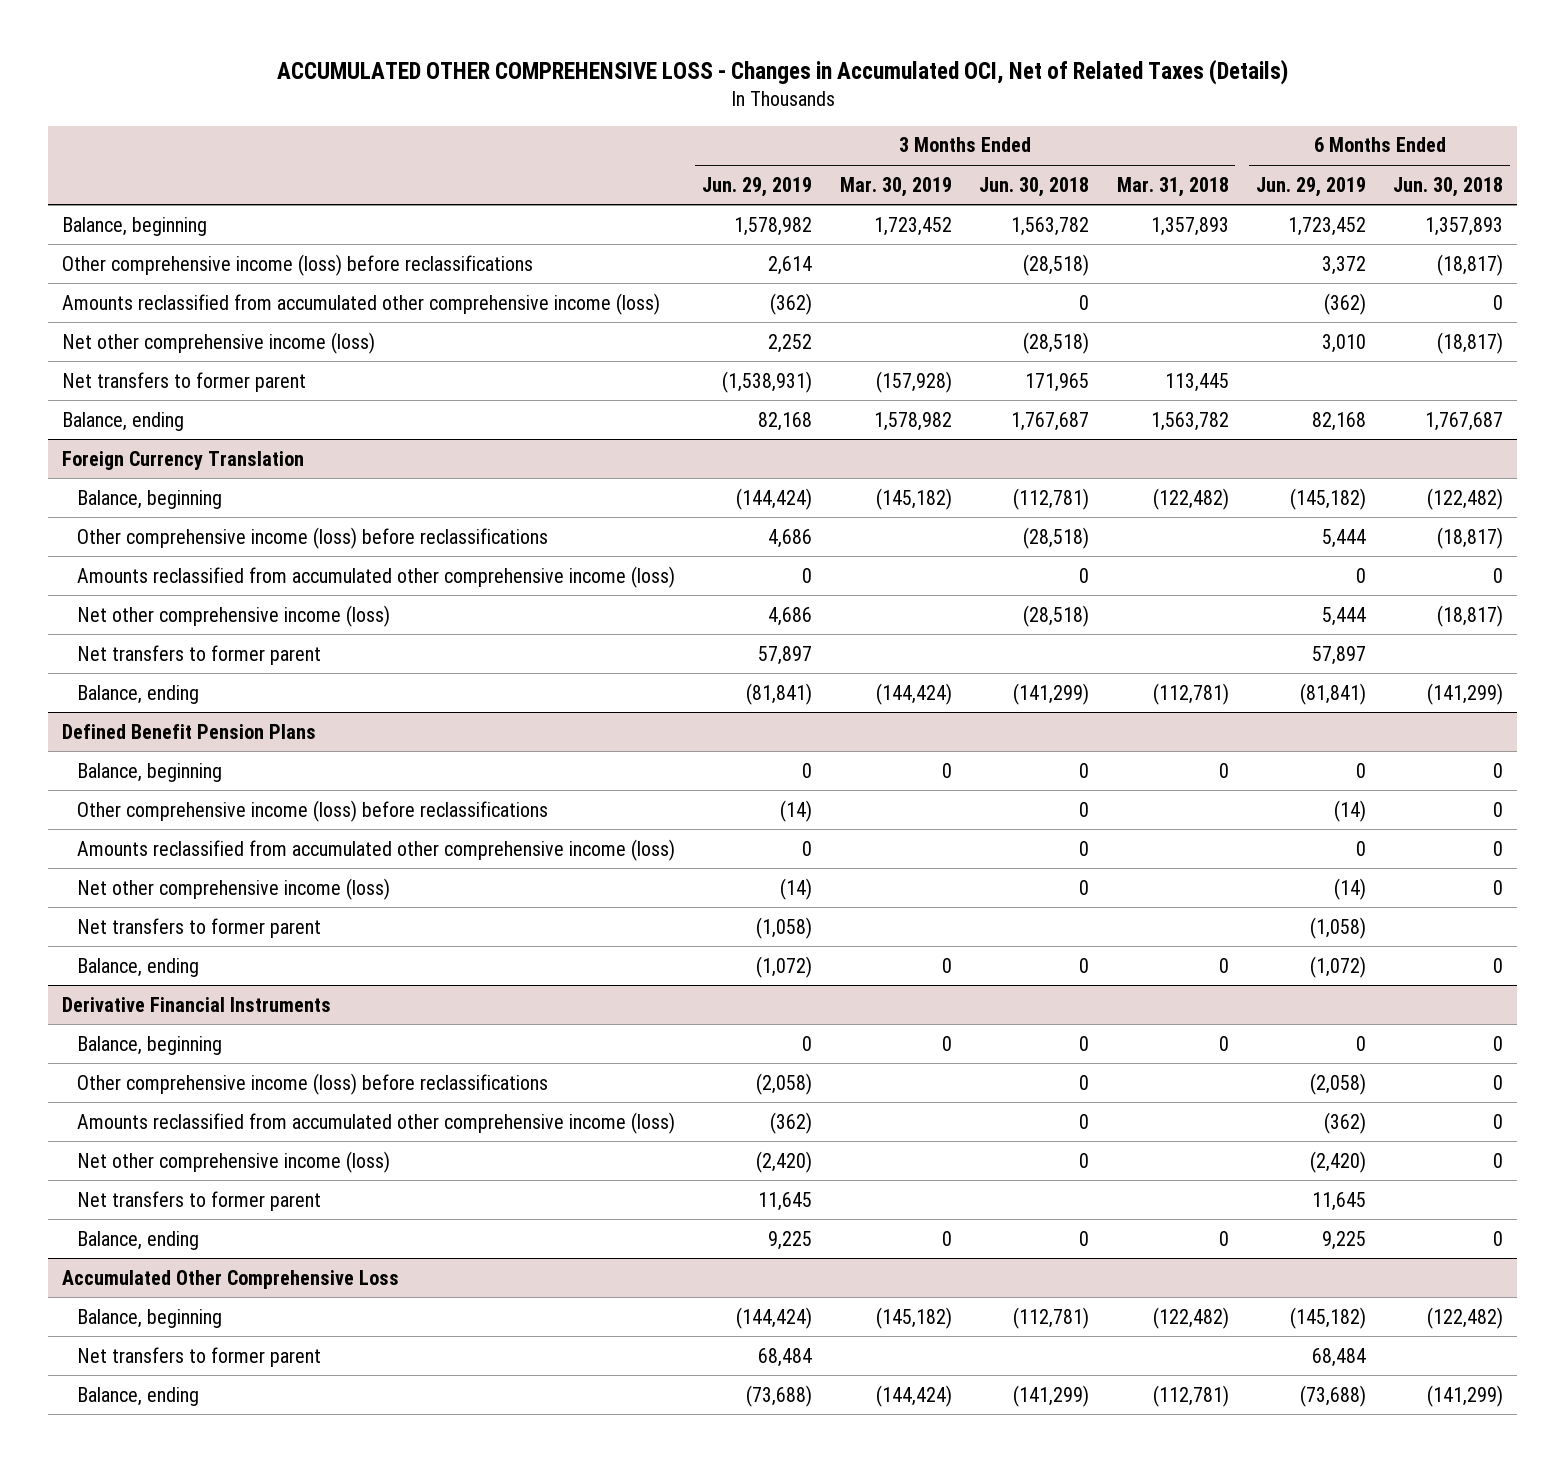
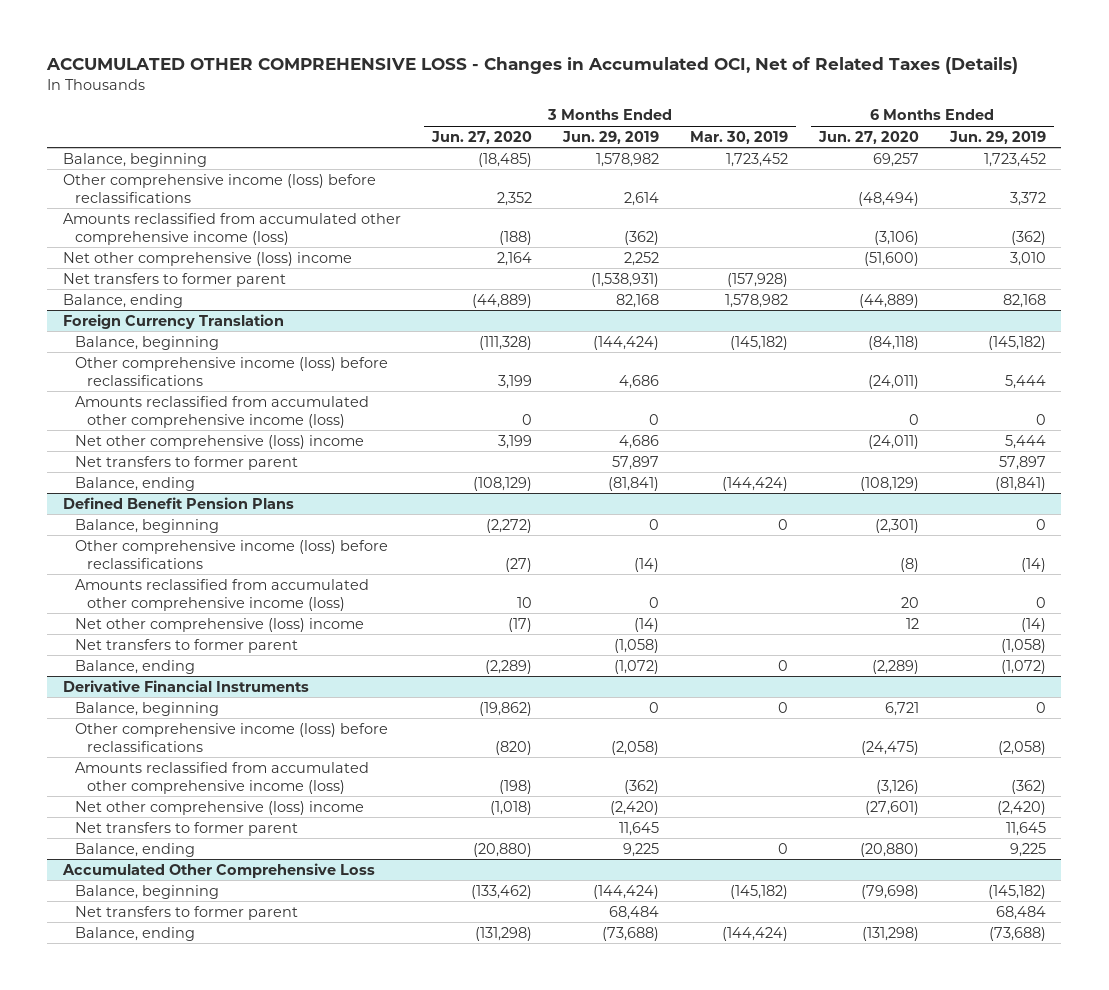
[979,176,1090,197] Jun. 30, 2018 -> none
[1116,176,1229,197] Mar. 31, 2018 -> none
[1393,176,1504,197] Jun. 30, 2018 -> none
none -> [430,130,532,144] Jun. 27, 2020
none -> [817,130,919,144] Jun. 27, 2020
[62,331,376,354] Net other comprehensive income (loss) -> [62,251,352,266] Net other comprehensive (loss) income
[76,604,390,627] Net other comprehensive income (loss) -> [74,434,364,449] Net other comprehensive (loss) income
[76,877,390,900] Net other comprehensive income (loss) -> [74,617,364,632] Net other comprehensive (loss) income
[76,1150,390,1173] Net other comprehensive income (loss) -> [74,800,364,815] Net other comprehensive (loss) income

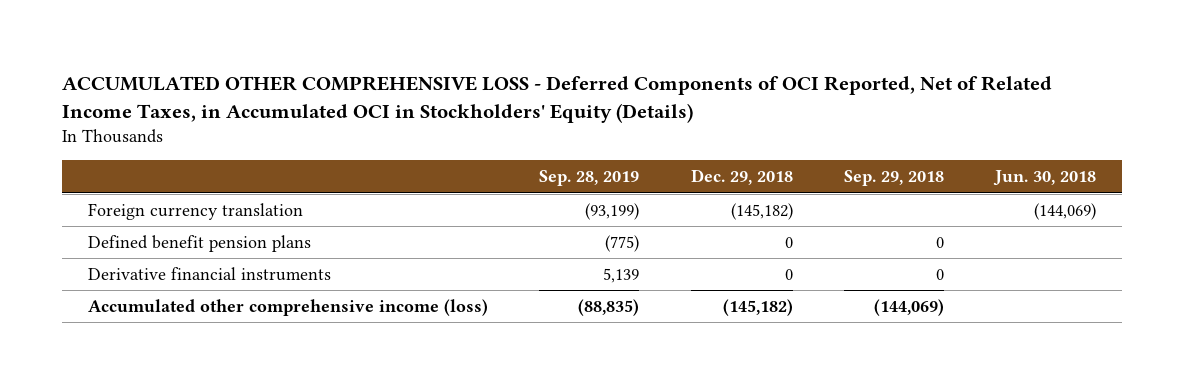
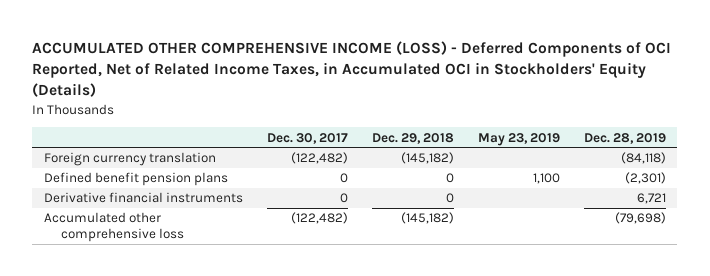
[62,76,1053,124] ACCUMULATED OTHER COMPREHENSIVE LOSS - Deferred Components of OCI Reported, Net of Related Income Taxes, in Accumulated OCI in Stockholders' Equity (Details) -> [32,41,672,98] ACCUMULATED OTHER COMPREHENSIVE INCOME (LOSS) - Deferred Components of OCI Reported, Net of Related Income Taxes, in Accumulated OCI in Stockholders' Equity (Details)
[539,170,640,187] Sep. 28, 2019 -> none
[843,170,944,187] Sep. 29, 2018 -> none
[993,170,1097,187] Jun. 30, 2018 -> none
none -> [267,132,349,144] Dec. 30, 2017
none -> [477,132,560,146] May 23, 2019
none -> [583,132,666,144] Dec. 28, 2019
[87,299,488,317] Accumulated other comprehensive income (loss) -> [44,212,185,243] Accumulated other comprehensive loss

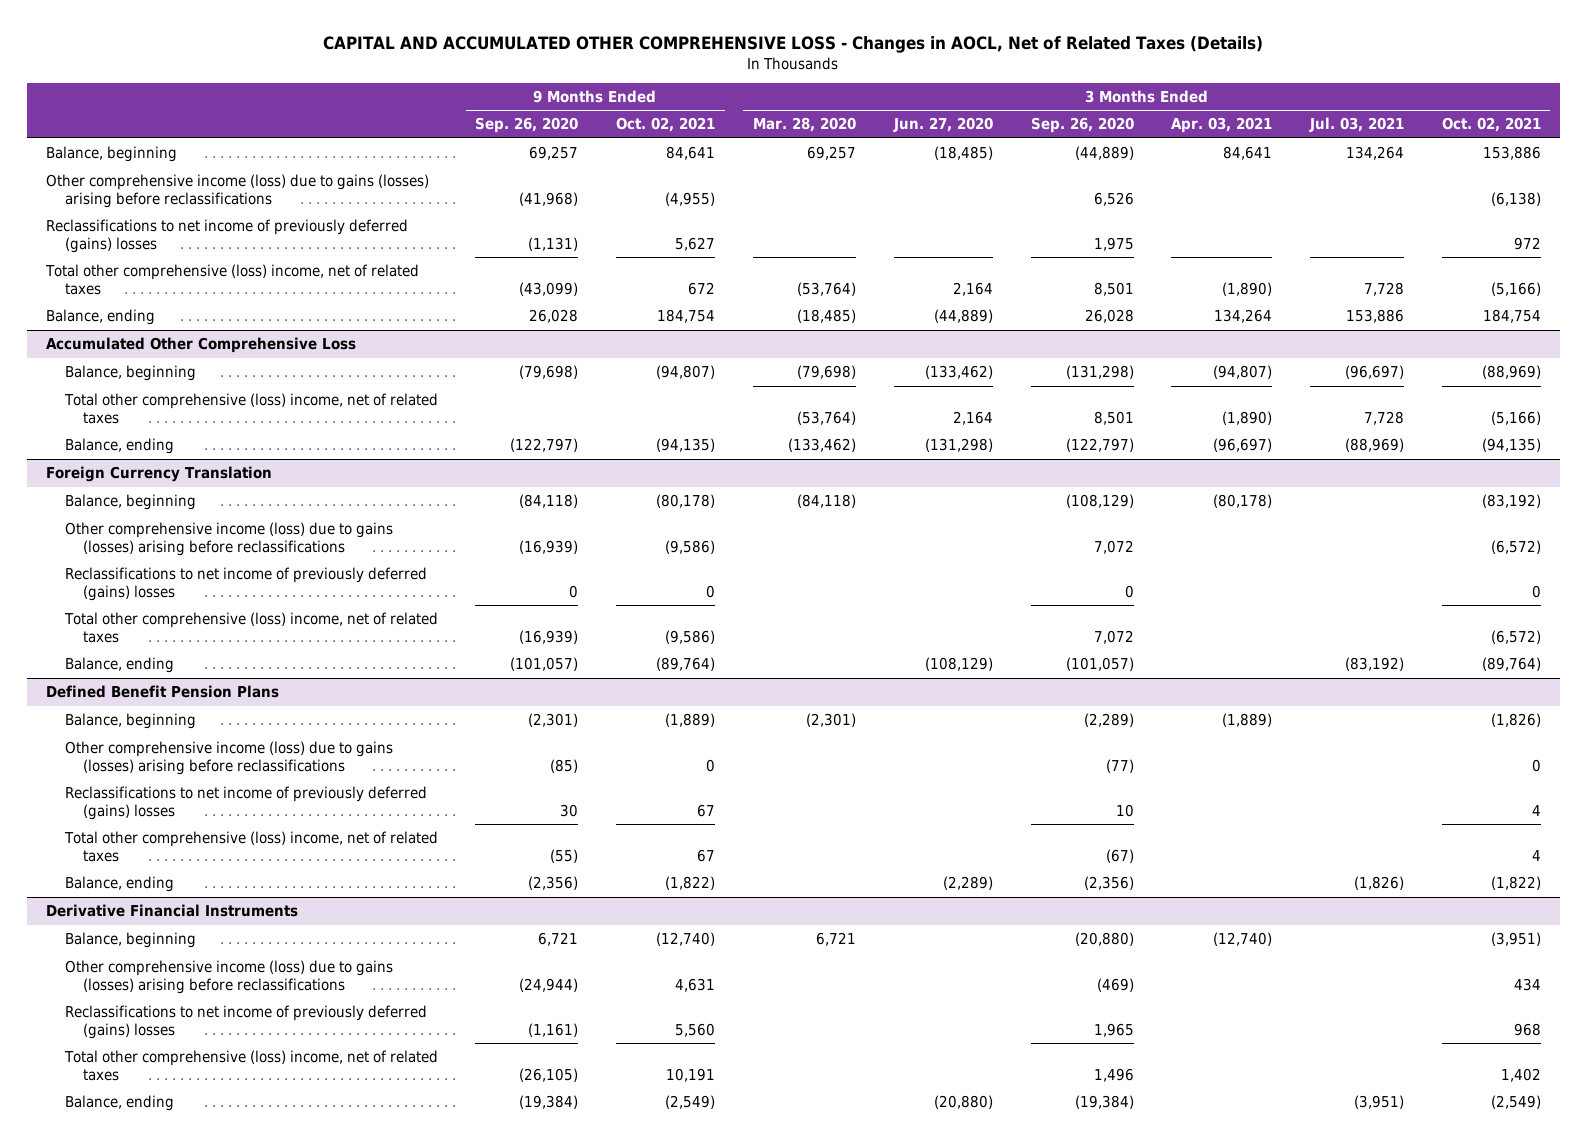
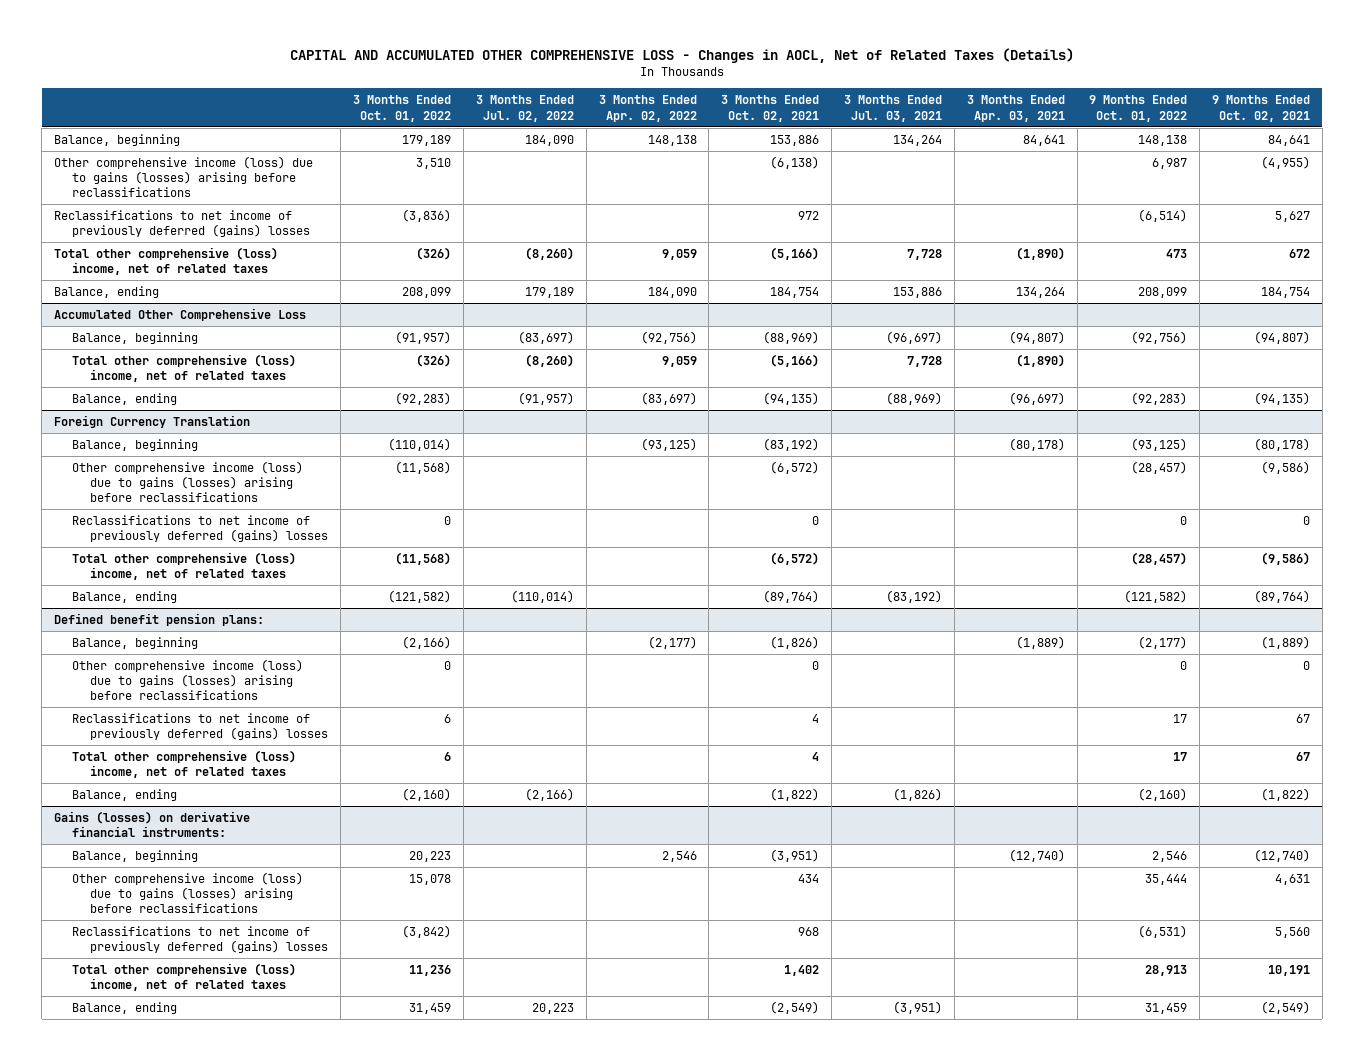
[475,117,579,134] Sep. 26, 2020 -> none
[752,117,856,133] Mar. 28, 2020 -> none
[892,117,993,133] Jun. 27, 2020 -> none
[1030,117,1134,134] Sep. 26, 2020 -> none
none -> [353,95,452,122] 3 Months Ended Oct. 01, 2022
none -> [475,95,574,122] 3 Months Ended Jul. 02, 2022
none -> [598,95,697,122] 3 Months Ended Apr. 02, 2022
none -> [1089,95,1188,122] 9 Months Ended Oct. 01, 2022
[45,684,279,698] Defined Benefit Pension Plans -> [53,612,264,626] Defined benefit pension plans:
[45,903,298,917] Derivative Financial Instruments -> [53,810,250,838] Gains (losses) on derivative financial instruments:

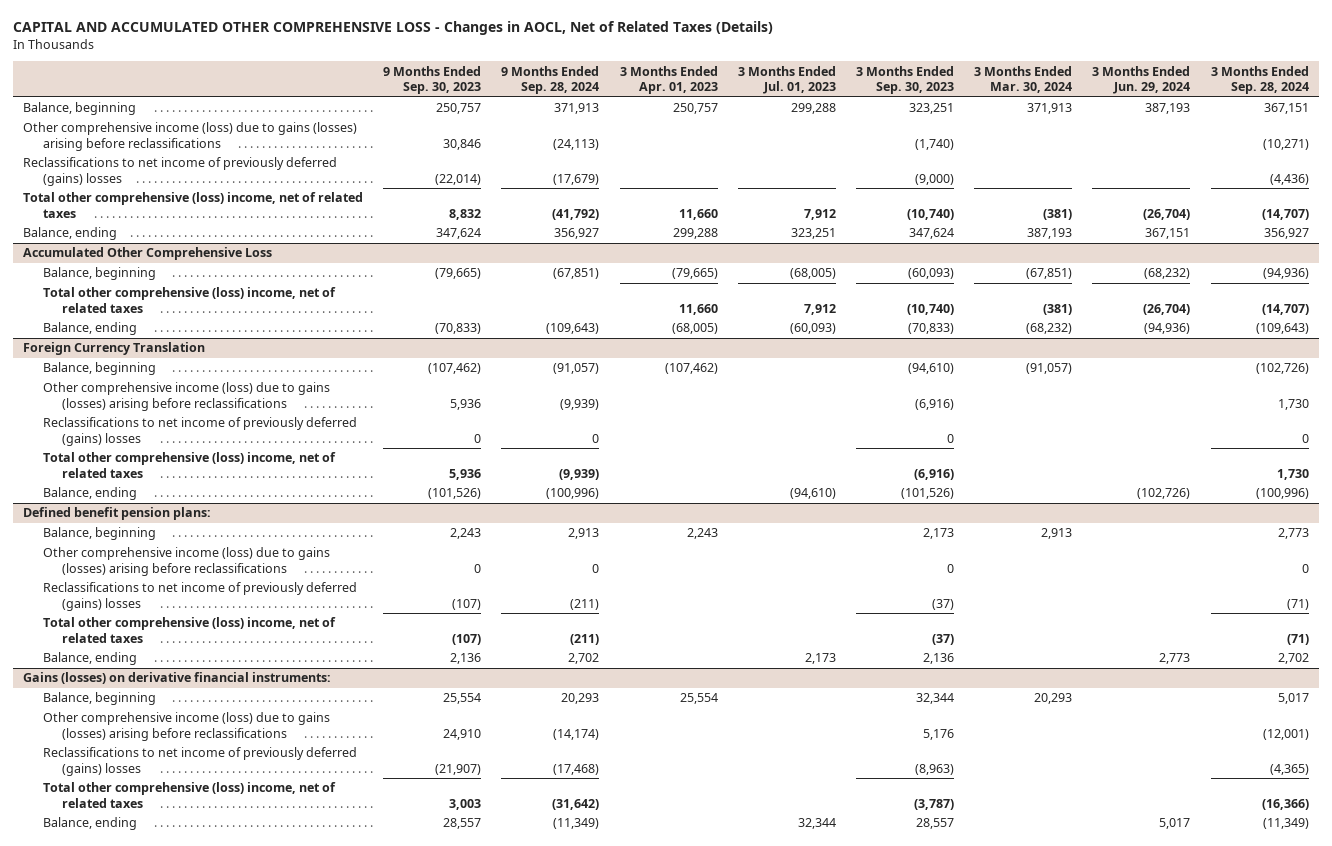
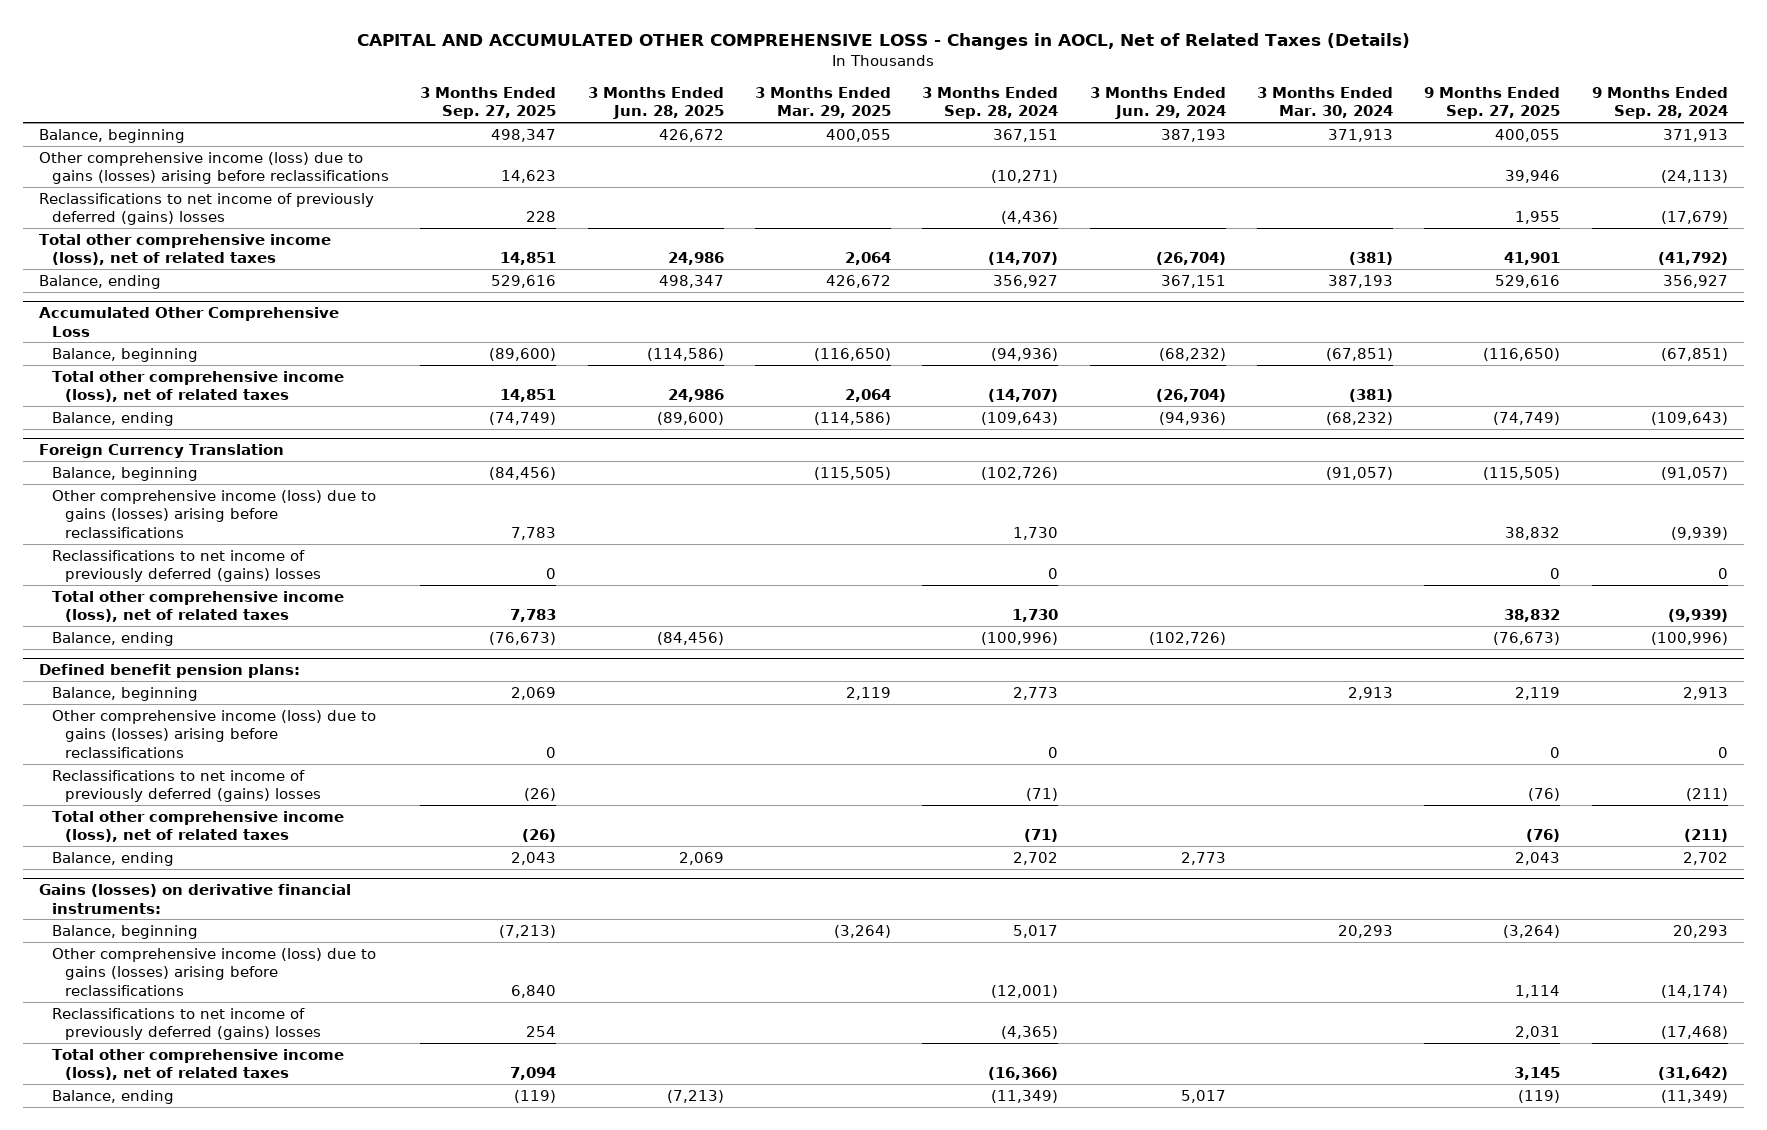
[383,65,482,94] 9 Months Ended Sep. 30, 2023 -> none
[619,65,718,94] 3 Months Ended Apr. 01, 2023 -> none
[737,65,836,94] 3 Months Ended Jul. 01, 2023 -> none
[855,65,954,94] 3 Months Ended Sep. 30, 2023 -> none
none -> [420,86,557,120] 3 Months Ended Sep. 27, 2025
none -> [587,86,724,120] 3 Months Ended Jun. 28, 2025
none -> [754,86,891,119] 3 Months Ended Mar. 29, 2025
none -> [1424,86,1561,120] 9 Months Ended Sep. 27, 2025
[22,192,363,218] Total other comprehensive (loss) income, net of related taxes -> [38,233,331,266] Total other comprehensive income (loss), net of related taxes
[42,287,336,313] Total other comprehensive (loss) income, net of related taxes -> [51,370,344,403] Total other comprehensive income (loss), net of related taxes
[42,452,336,478] Total other comprehensive (loss) income, net of related taxes -> [51,590,344,623] Total other comprehensive income (loss), net of related taxes
[42,617,336,643] Total other comprehensive (loss) income, net of related taxes -> [51,810,344,843] Total other comprehensive income (loss), net of related taxes
[42,782,336,808] Total other comprehensive (loss) income, net of related taxes -> [51,1048,344,1081] Total other comprehensive income (loss), net of related taxes

